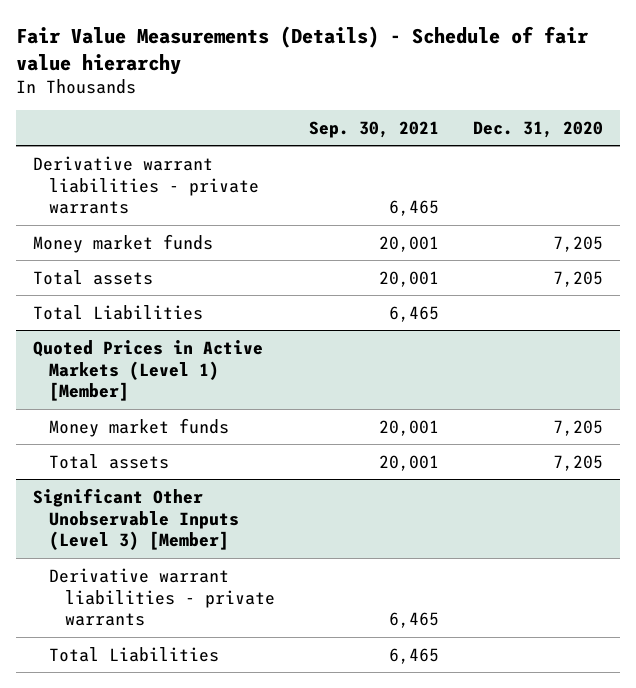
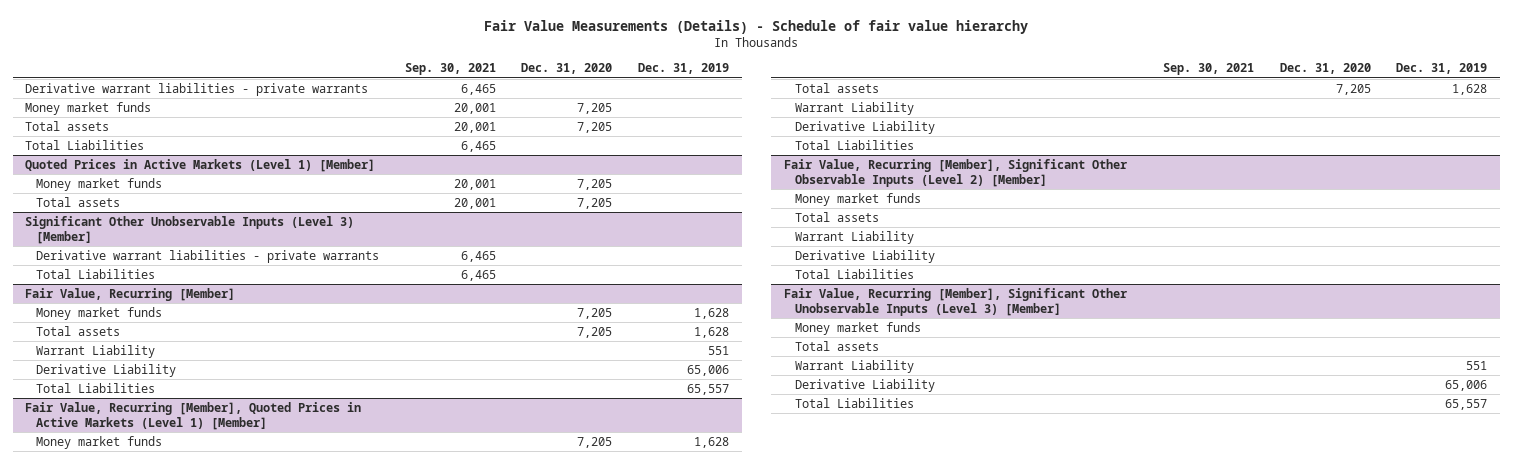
none -> [637,63,729,75] Dec. 31, 2019
none -> [25,287,236,301] Fair Value, Recurring [Member]
none -> [36,306,163,320] Money market funds
none -> [36,325,121,336] Total assets
none -> [36,344,156,358] Warrant Liability
none -> [36,363,177,377] Derivative Liability
none -> [36,382,156,393] Total Liabilities
none -> [25,401,362,430] Fair Value, Recurring [Member], Quoted Prices in Active Markets (Level 1) [Member]
none -> [36,435,163,449] Money market funds
none -> [794,82,879,93] Total assets
none -> [794,101,914,115] Warrant Liability
none -> [794,120,935,134] Derivative Liability
none -> [794,139,914,150] Total Liabilities
none -> [783,158,1127,187] Fair Value, Recurring [Member], Significant Other Observable Inputs (Level 2) [Member]
none -> [794,192,921,206] Money market funds
none -> [794,211,879,222] Total assets
none -> [794,230,914,244] Warrant Liability
none -> [794,249,935,263] Derivative Liability
none -> [794,268,914,279] Total Liabilities
none -> [783,287,1127,316] Fair Value, Recurring [Member], Significant Other Unobservable Inputs (Level 3) [Member]
none -> [794,321,921,335] Money market funds
none -> [794,340,879,351] Total assets
none -> [794,359,914,373] Warrant Liability
none -> [794,378,935,392] Derivative Liability
none -> [794,397,914,408] Total Liabilities

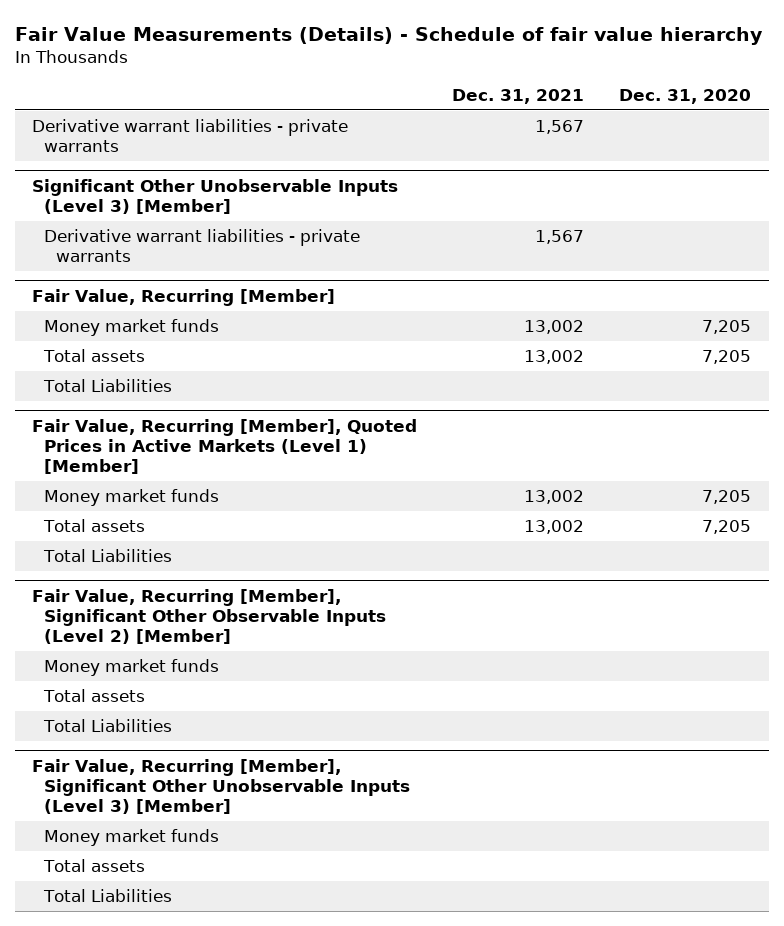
[404,63,496,76] Sep. 30, 2021 -> none
[637,63,729,75] Dec. 31, 2019 -> none
none -> [452,88,585,104] Dec. 31, 2021
[25,101,152,115] Money market funds -> none
[25,120,110,131] Total assets -> none
[25,139,145,150] Total Liabilities -> none
[25,158,376,172] Quoted Prices in Active Markets (Level 1) [Member] -> none
[36,177,163,191] Money market funds -> none
[36,196,121,207] Total assets -> none
[36,268,156,279] Total Liabilities -> none
[36,344,156,358] Warrant Liability -> none
[36,363,177,377] Derivative Liability -> none
[794,101,914,115] Warrant Liability -> none
[794,120,935,134] Derivative Liability -> none
[794,230,914,244] Warrant Liability -> none
[794,249,935,263] Derivative Liability -> none
[794,359,914,373] Warrant Liability -> none
[794,378,935,392] Derivative Liability -> none

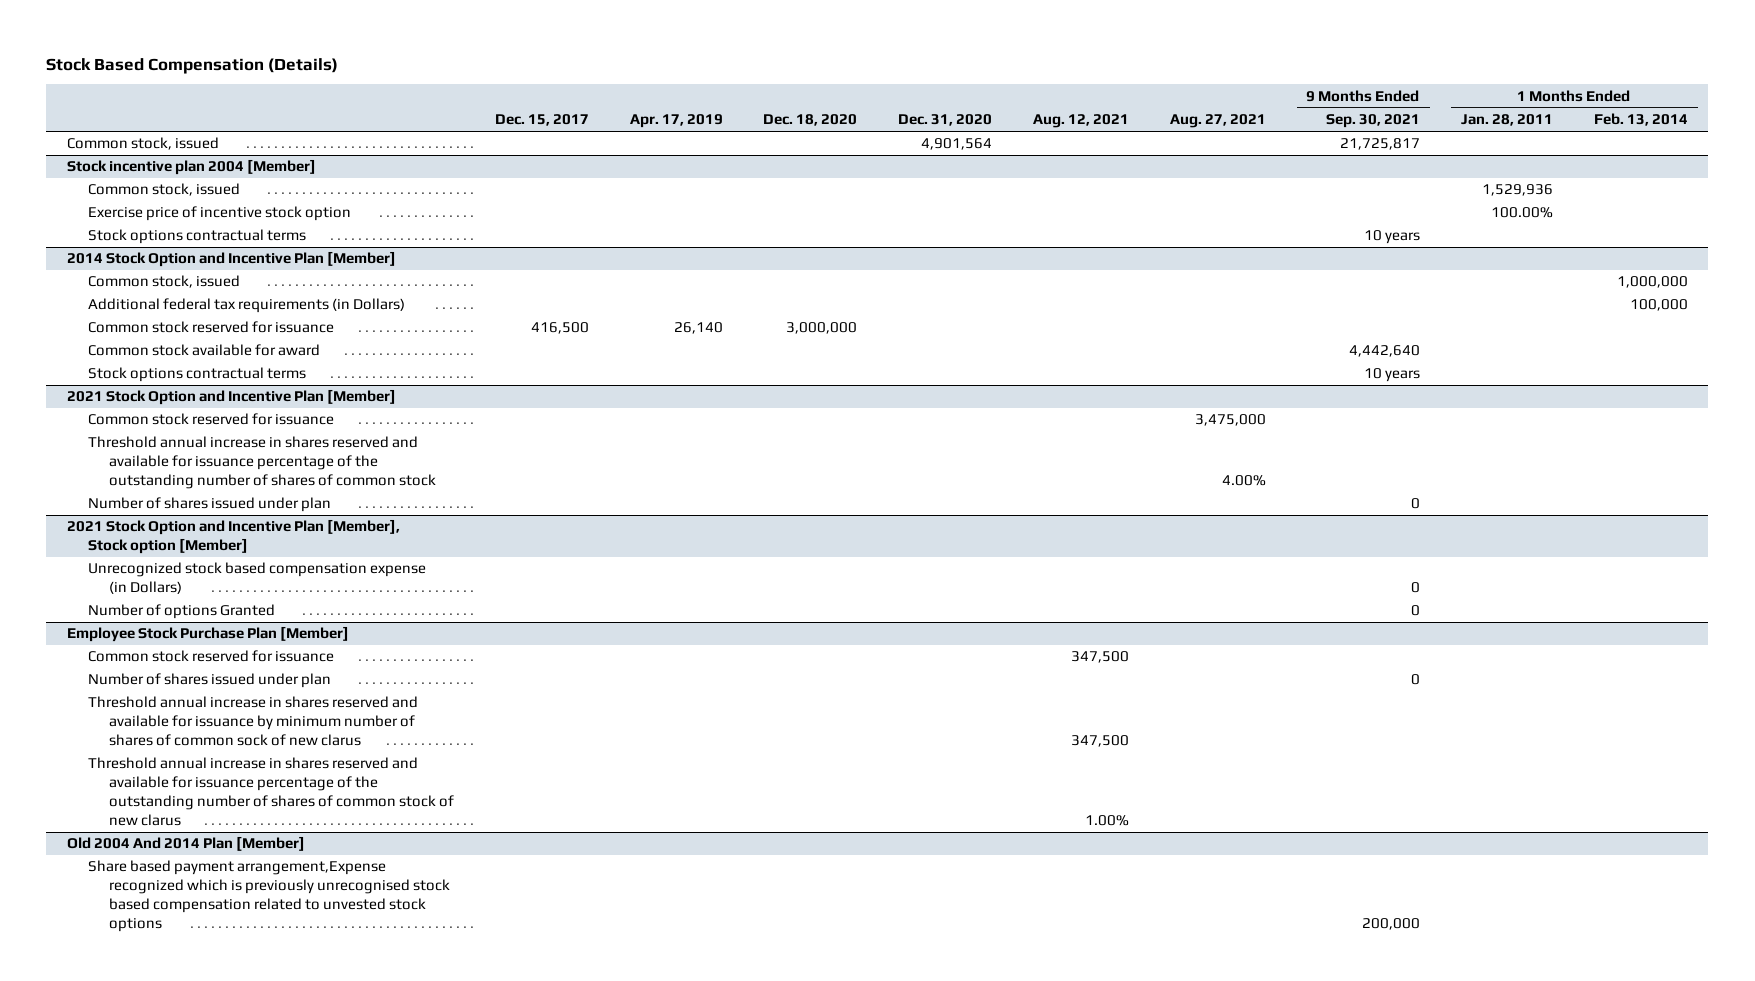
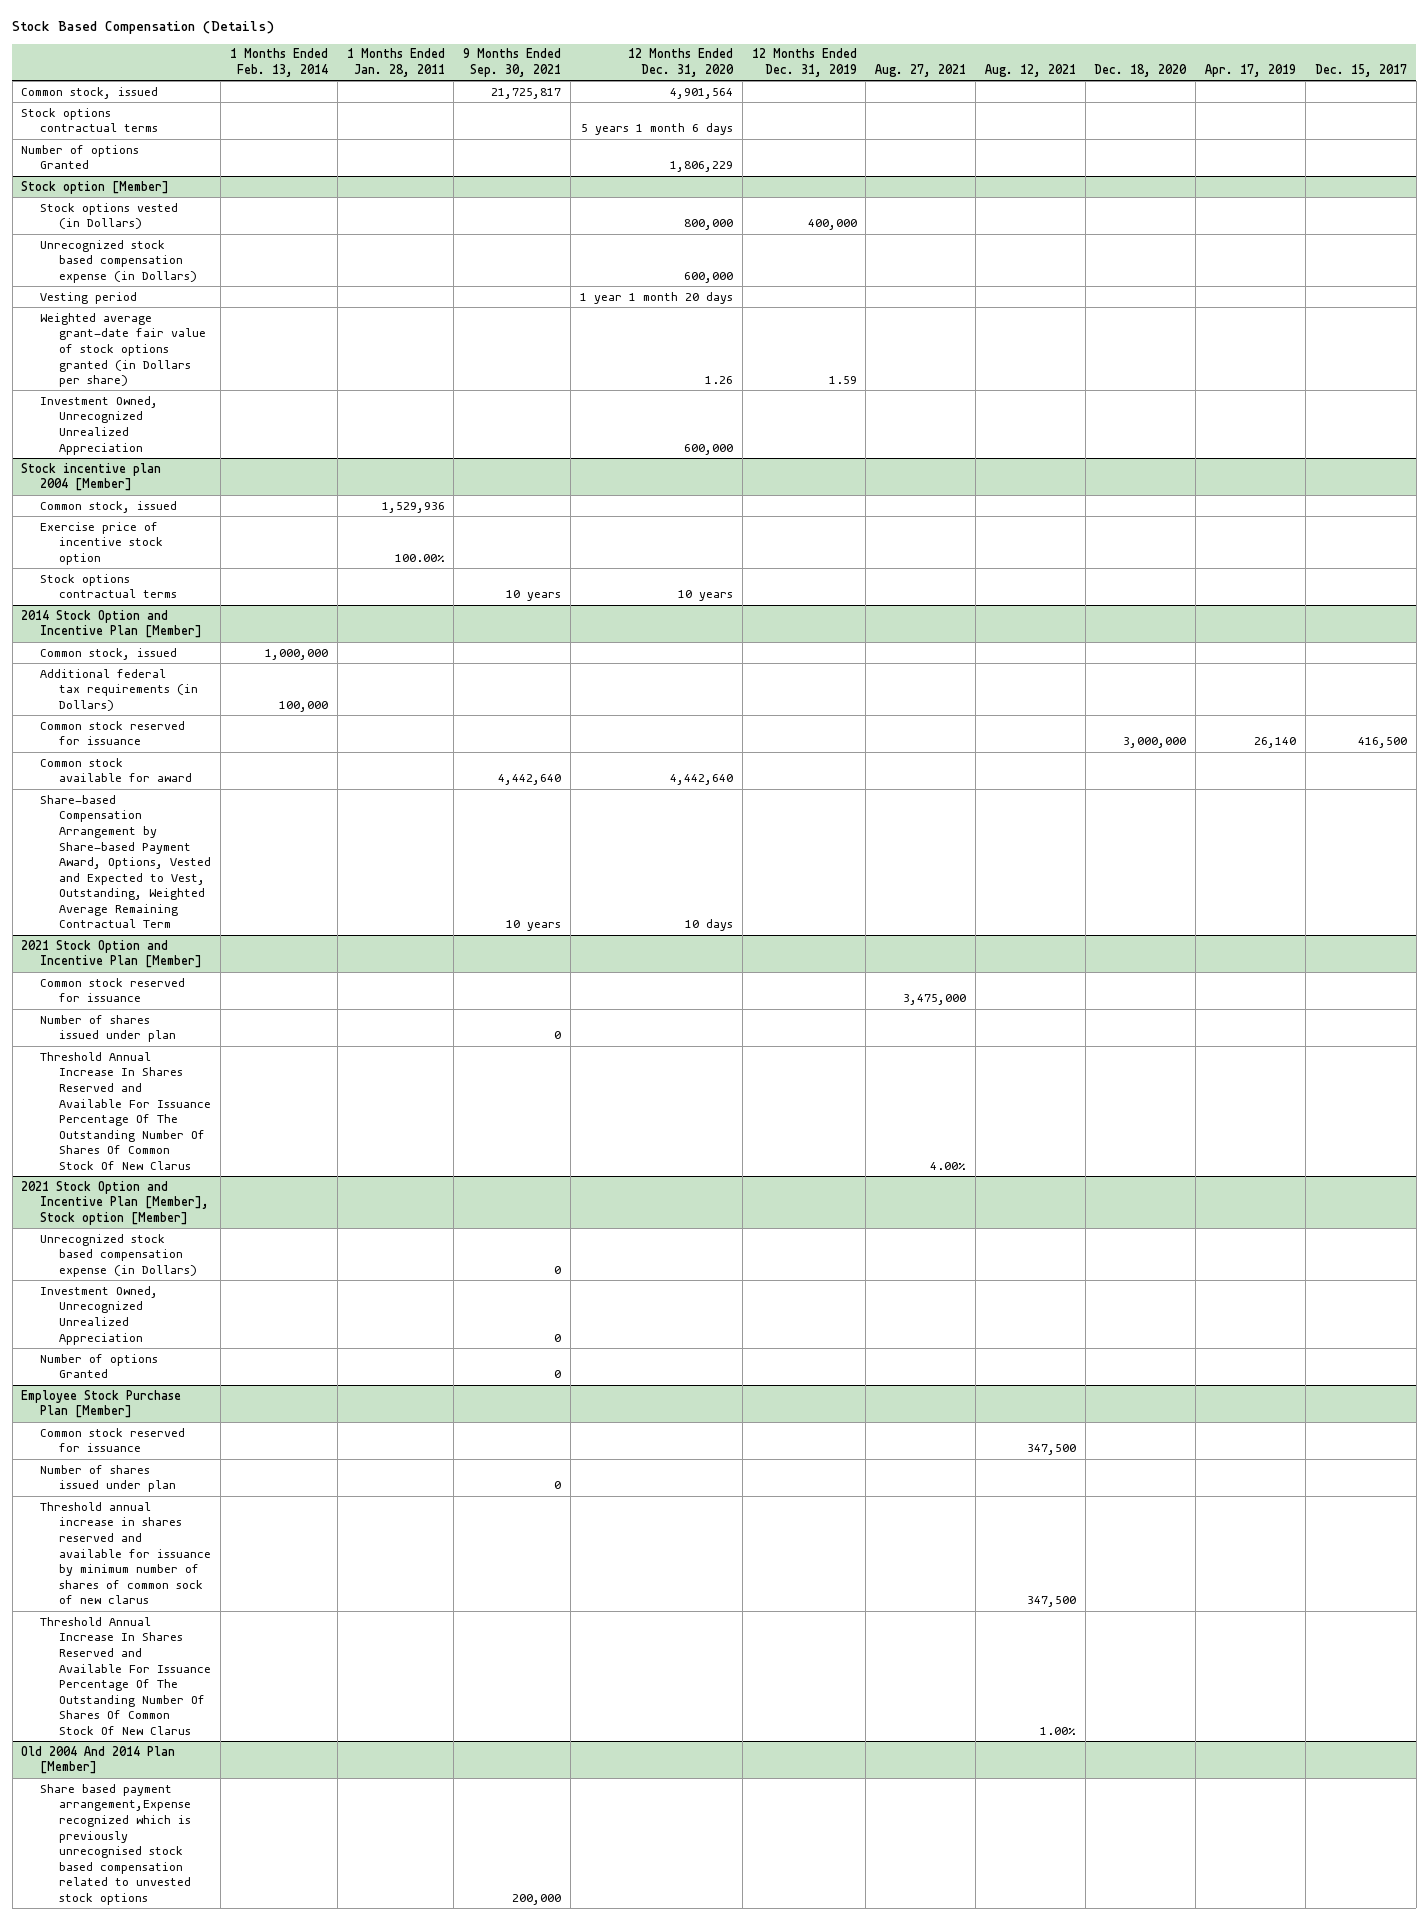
[898,114,993,127] Dec. 31, 2020 -> none
none -> [627,48,734,78] 12 Months Ended Dec. 31, 2020
none -> [751,48,857,78] 12 Months Ended Dec. 31, 2019
none -> [21,107,159,133] Stock options contractual terms
none -> [21,144,140,170] Number of options Granted
none -> [21,180,170,194] Stock option [Member]
none -> [40,202,179,230] Stock options vested (in Dollars)
none -> [40,239,198,283] Unrecognized stock based compensation expense (in Dollars)
none -> [40,291,138,304] Vesting period
none -> [40,312,207,388] Weighted average grant-date fair value of stock options granted (in Dollars per share)
none -> [40,395,159,455] Investment Owned, Unrecognized Unrealized Appreciation
[87,367,306,383] Stock options contractual terms -> [40,794,212,929] Share-based Compensation Arrangement by Share-based Payment Award, Options, Vested and Expected to Vest, Outstanding, Weighted Average Remaining Contractual Term
[87,436,436,489] Threshold annual increase in shares reserved and available for issuance percentage of the outstanding number of shares of common stock -> none
none -> [40,1051,212,1170] Threshold Annual Increase In Shares Reserved and Available For Issuance Percentage Of The Outstanding Number Of Shares Of Common Stock Of New Clarus
none -> [40,1285,159,1345] Investment Owned, Unrecognized Unrealized Appreciation
[87,757,454,826] Threshold annual increase in shares reserved and available for issuance percentage of the outstanding number of shares of common stock of new clarus -> [40,1616,212,1735] Threshold Annual Increase In Shares Reserved and Available For Issuance Percentage Of The Outstanding Number Of Shares Of Common Stock Of New Clarus

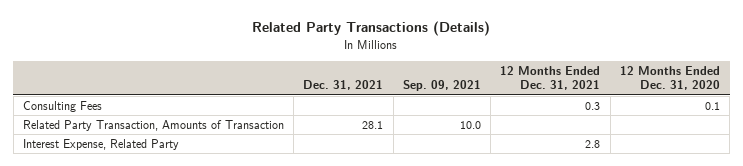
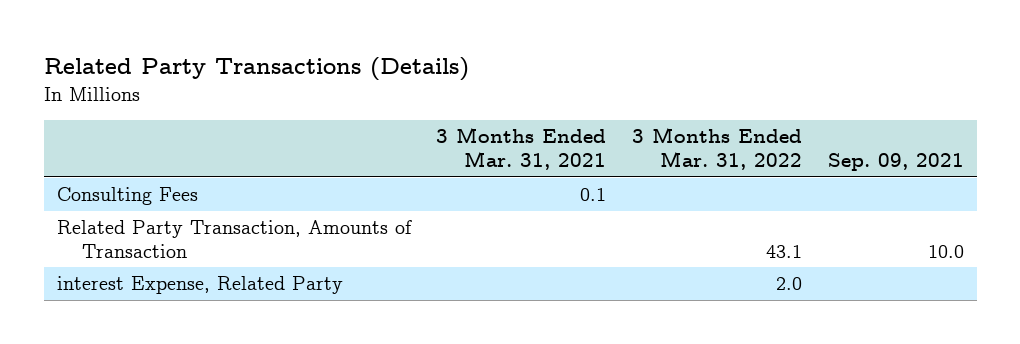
[303,80,384,91] Dec. 31, 2021 -> none
[500,65,601,91] 12 Months Ended Dec. 31, 2021 -> none
[619,65,720,91] 12 Months Ended Dec. 31, 2020 -> none
none -> [436,127,607,171] 3 Months Ended Mar. 31, 2021
none -> [632,127,803,171] 3 Months Ended Mar. 31, 2022
[22,139,179,151] Interest Expense, Related Party -> [56,276,343,295] interest Expense, Related Party

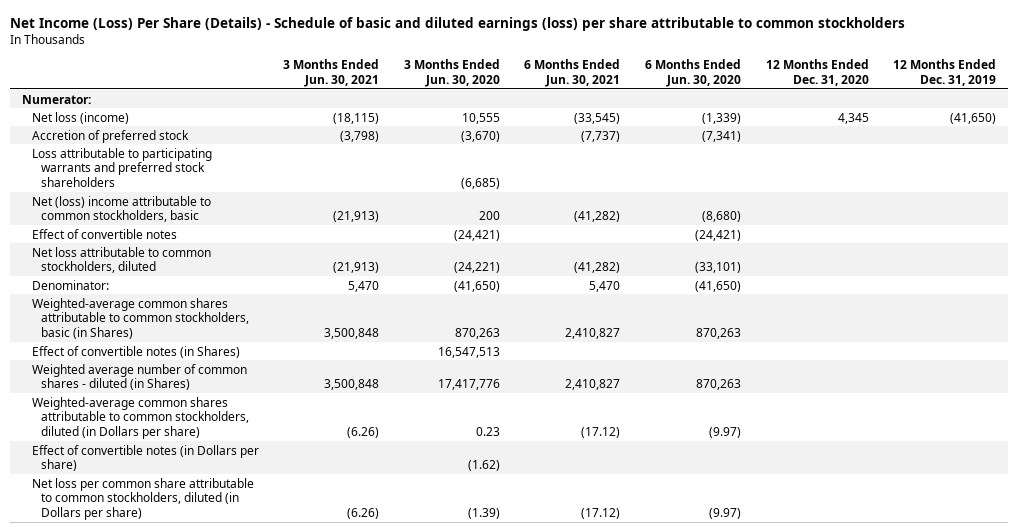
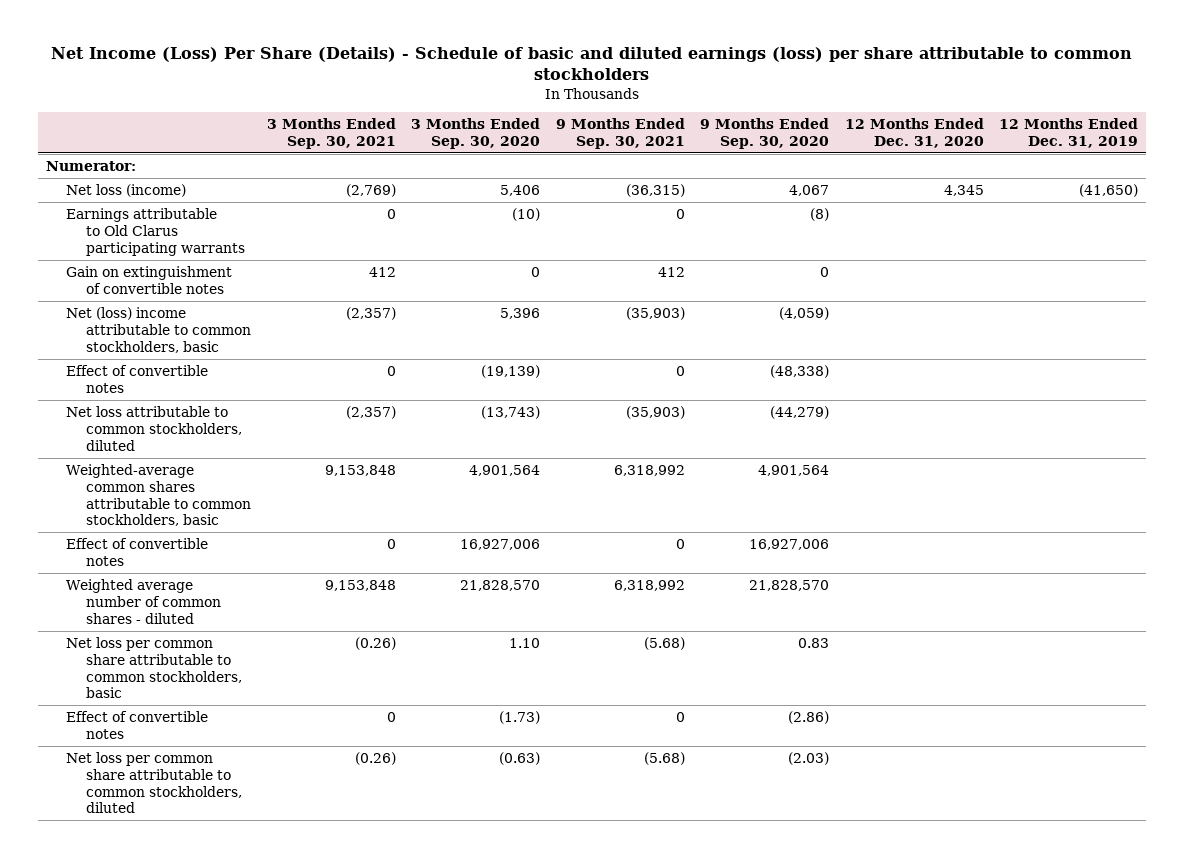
[283,59,380,87] 3 Months Ended Jun. 30, 2021 -> none
[403,59,500,87] 3 Months Ended Jun. 30, 2020 -> none
[524,59,621,87] 6 Months Ended Jun. 30, 2021 -> none
[644,59,741,87] 6 Months Ended Jun. 30, 2020 -> none
none -> [266,117,396,149] 3 Months Ended Sep. 30, 2021
none -> [411,117,541,149] 3 Months Ended Sep. 30, 2020
none -> [555,117,685,149] 9 Months Ended Sep. 30, 2021
none -> [700,117,830,149] 9 Months Ended Sep. 30, 2020
[31,129,189,143] Accretion of preferred stock -> none
[31,147,212,187] Loss attributable to participating warrants and preferred stock shareholders -> none
none -> [66,208,246,256] Earnings attributable to Old Clarus participating warrants
none -> [66,266,233,294] Gain on extinguishment of convertible notes
[31,279,109,290] Denominator: -> none
[31,396,250,439] Weighted-average common shares attributable to common stockholders, diluted (in Dollars per share) -> none
[31,297,250,339] Weighted-average common shares attributable to common stockholders, basic (in Shares) -> [66,464,252,527] Weighted-average common shares attributable to common stockholders, basic
[31,345,240,358] Effect of convertible notes (in Shares) -> [66,538,209,566] Effect of convertible notes
[31,363,247,391] Weighted average number of common shares - diluted (in Shares) -> [66,579,222,624] Weighted average number of common shares - diluted
none -> [66,637,243,699] Net loss per common share attributable to common stockholders, basic
[31,444,259,472] Effect of convertible notes (in Dollars per share) -> [66,711,209,739] Effect of convertible notes
[31,477,254,520] Net loss per common share attributable to common stockholders, diluted (in Dollars per share) -> [66,752,243,814] Net loss per common share attributable to common stockholders, diluted

